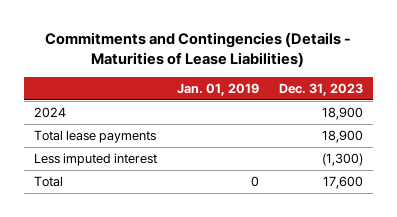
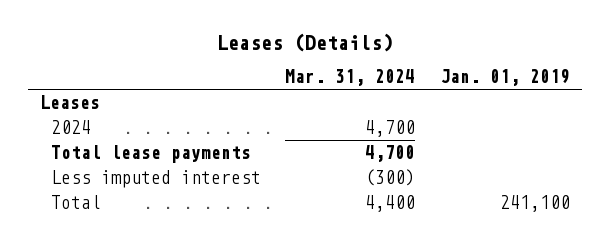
[45,32,352,68] Commitments and Contingencies (Details - Maturities of Lease Liabilities) -> [216,32,393,52] Leases (Details)
[278,83,363,97] Dec. 31, 2023 -> none
none -> [285,69,416,87] Mar. 31, 2024
none -> [39,95,100,110] Leases
[250,175,259,187] 0 -> [499,195,570,213] 241,100

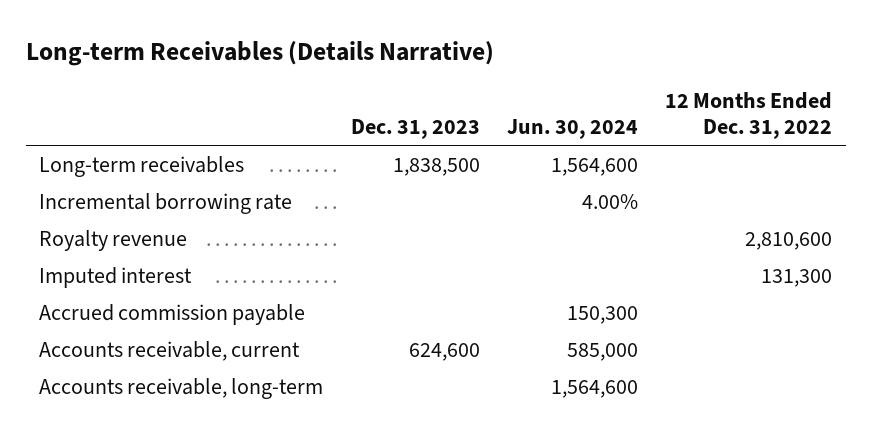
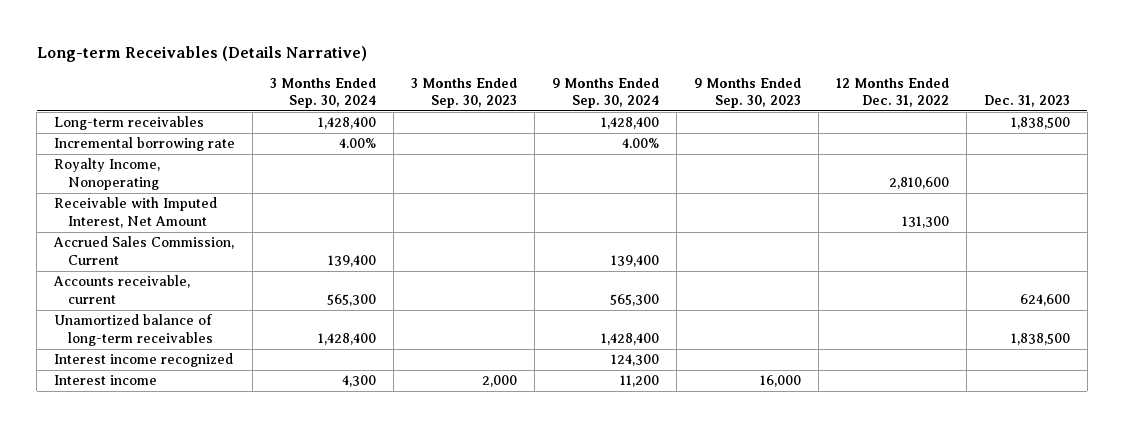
[506,119,638,140] Jun. 30, 2024 -> none
none -> [269,77,376,109] 3 Months Ended Sep. 30, 2024
none -> [410,77,517,109] 3 Months Ended Sep. 30, 2023
none -> [551,77,659,109] 9 Months Ended Sep. 30, 2024
none -> [693,77,801,109] 9 Months Ended Sep. 30, 2023
[39,230,188,252] Royalty revenue -> [53,158,160,191] Royalty Income, Nonoperating
[39,267,193,289] Imputed interest -> [53,197,217,229] Receivable with Imputed Interest, Net Amount
[39,304,306,326] Accrued commission payable -> [52,236,234,266] Accrued Sales Commission, Current
[39,378,324,400] Accounts receivable, long-term -> none
none -> [53,314,214,347] Unamortized balance of long-term receivables
none -> [53,353,233,368] Interest income recognized
none -> [53,375,157,386] Interest income

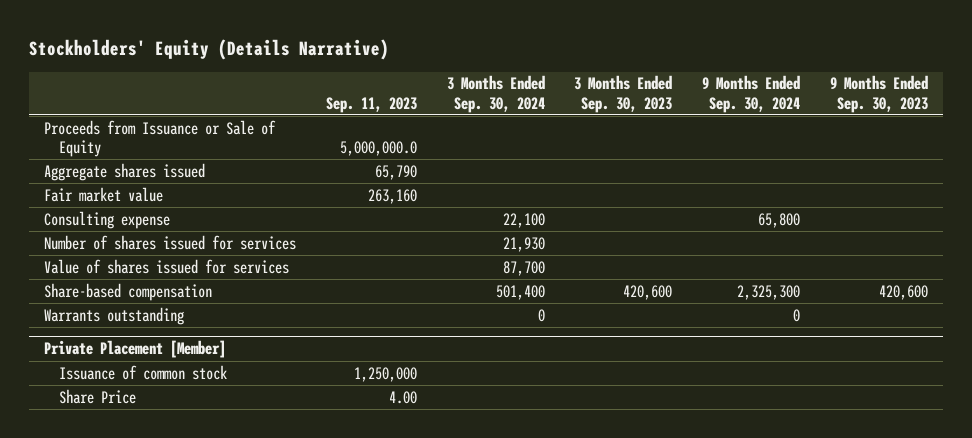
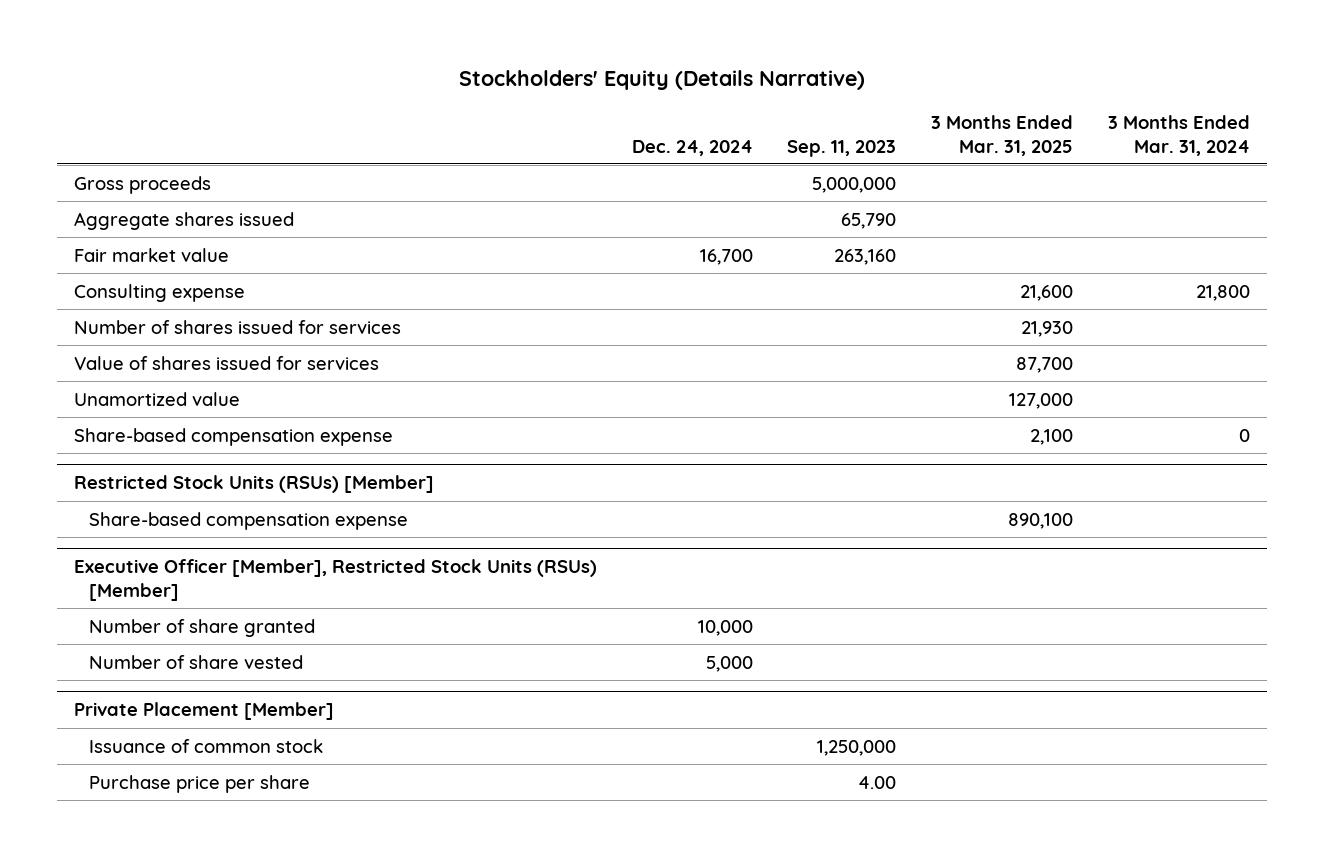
[446,75,545,113] 3 Months Ended Sep. 30, 2024 -> none
[574,75,673,113] 3 Months Ended Sep. 30, 2023 -> none
[702,75,801,113] 9 Months Ended Sep. 30, 2024 -> none
[829,75,928,113] 9 Months Ended Sep. 30, 2023 -> none
none -> [631,139,753,156] Dec. 24, 2024
none -> [930,114,1073,156] 3 Months Ended Mar. 31, 2025
none -> [1107,114,1250,156] 3 Months Ended Mar. 31, 2024
[44,119,277,158] Proceeds from Issuance or Sale of Equity -> none
none -> [74,175,212,194] Gross proceeds
[44,306,185,325] Warrants outstanding -> none
none -> [74,391,241,406] Unamortized value
[44,282,213,301] Share-based compensation -> [74,427,394,446] Share-based compensation expense
none -> [74,475,435,494] Restricted Stock Units (RSUs) [Member]
none -> [89,511,409,530] Share-based compensation expense
none -> [74,559,598,601] Executive Officer [Member], Restricted Stock Units (RSUs) [Member]
none -> [89,618,316,637] Number of share granted
none -> [89,654,304,669] Number of share vested
[59,388,137,404] Share Price -> [89,774,311,793] Purchase price per share

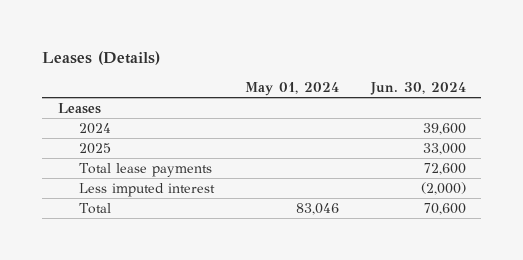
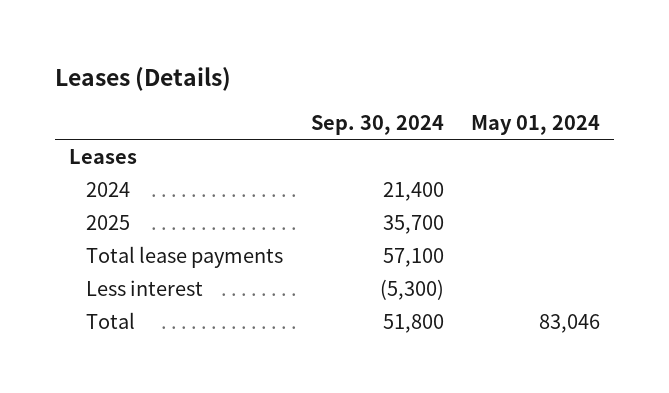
[369,82,466,96] Jun. 30, 2024 -> none
none -> [310,115,444,136] Sep. 30, 2024
[78,182,215,197] Less imputed interest -> [86,279,204,296] Less interest

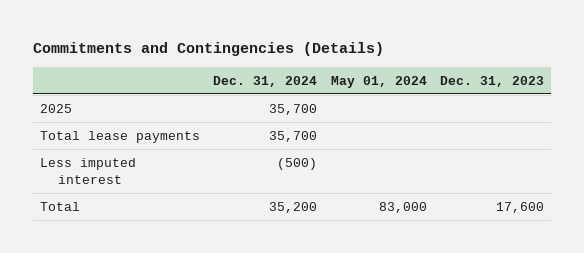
[54,67,231,92] Leases (Details) -> [33,42,385,57] Commitments and Contingencies (Details)
[310,115,444,136] Sep. 30, 2024 -> none
none -> [213,75,318,87] Dec. 31, 2024
none -> [440,75,545,87] Dec. 31, 2023
[68,148,137,164] Leases -> none
[86,181,131,197] 2024 -> none
[86,279,204,296] Less interest -> [39,157,136,184] Less imputed interest
[538,313,600,333] 83,046 -> [378,201,427,213] 83,000

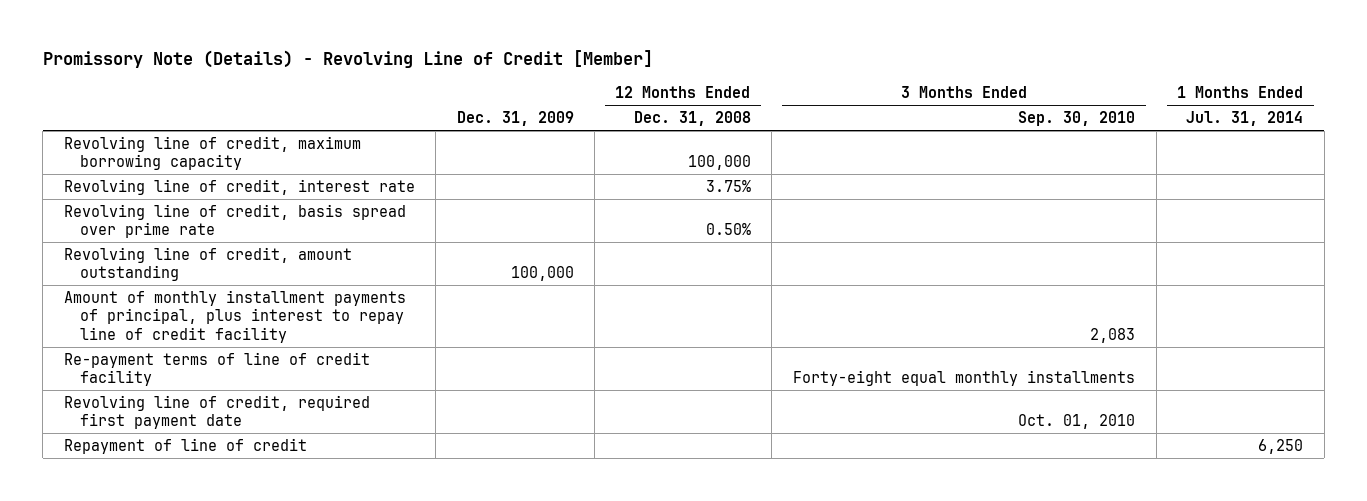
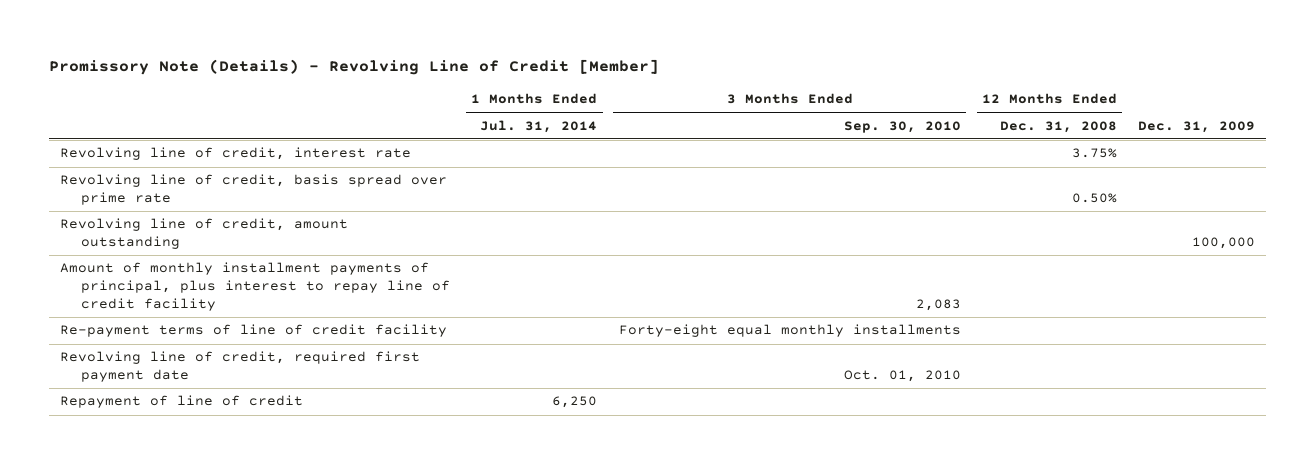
[63,135,361,171] Revolving line of credit, maximum borrowing capacity -> none

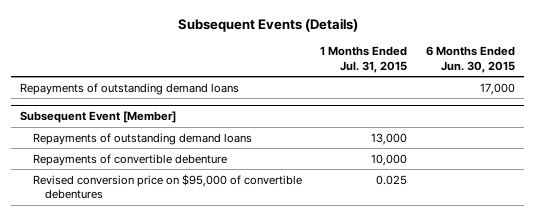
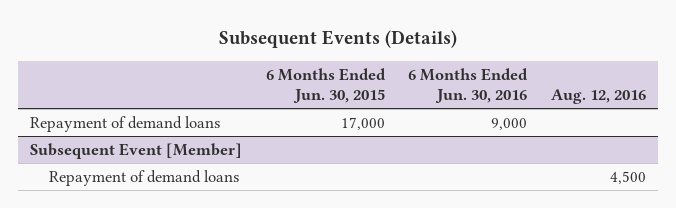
[320,46,408,73] 1 Months Ended Jul. 31, 2015 -> none
none -> [408,67,529,104] 6 Months Ended Jun. 30, 2016
none -> [550,89,646,105] Aug. 12, 2016
[20,82,240,95] Repayments of outstanding demand loans -> [29,116,220,133] Repayment of demand loans
[32,153,227,166] Repayments of convertible debenture -> none
[32,173,302,200] Revised conversion price on $95,000 of convertible debentures -> none
[32,132,252,145] Repayments of outstanding demand loans -> [48,170,239,187] Repayment of demand loans

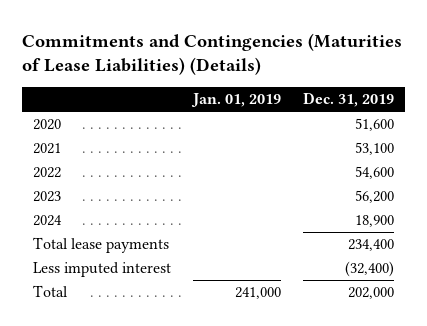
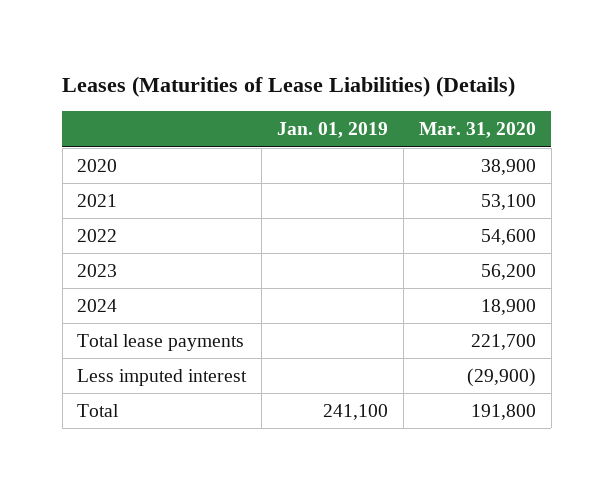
[22,32,403,76] Commitments and Contingencies (Maturities of Lease Liabilities) (Details) -> [62,75,516,97] Leases (Maturities of Lease Liabilities) (Details)
[303,92,395,108] Dec. 31, 2019 -> none
none -> [418,122,536,139] Mar. 31, 2020
[235,287,282,300] 241,000 -> [323,403,389,420] 241,100

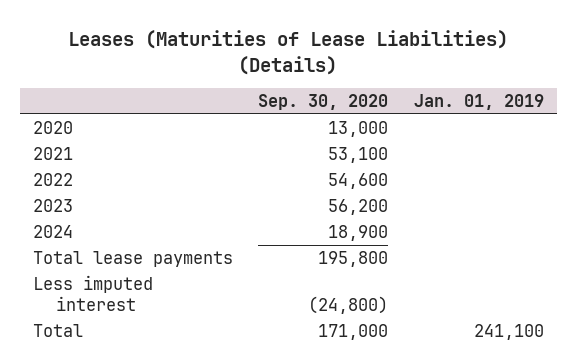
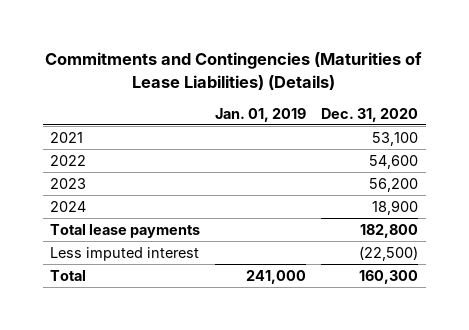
[68,29,509,75] Leases (Maturities of Lease Liabilities) (Details) -> [45,52,423,90] Commitments and Contingencies (Maturities of Lease Liabilities) (Details)
[258,94,389,111] Sep. 30, 2020 -> none
none -> [321,107,419,122] Dec. 31, 2020
[32,120,73,134] 2020 -> none
[474,323,545,340] 241,100 -> [246,269,307,284] 241,000

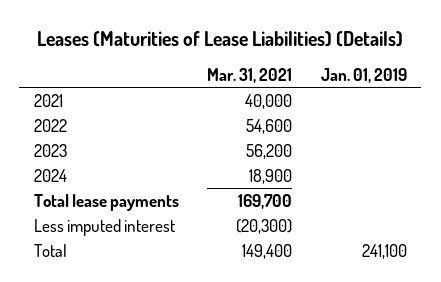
[45,52,423,90] Commitments and Contingencies (Maturities of Lease Liabilities) (Details) -> [37,30,404,47] Leases (Maturities of Lease Liabilities) (Details)
[321,107,419,122] Dec. 31, 2020 -> none
none -> [207,68,293,84] Mar. 31, 2021
[246,269,307,284] 241,000 -> [361,243,407,259] 241,100

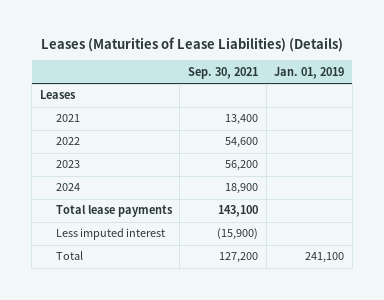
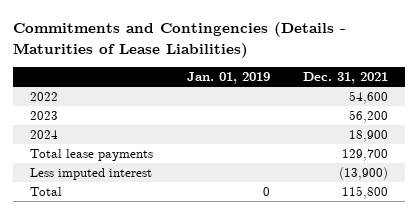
[40,37,343,53] Leases (Maturities of Lease Liabilities) (Details) -> [12,22,346,58] Commitments and Contingencies (Details - Maturities of Lease Liabilities)
[187,66,258,79] Sep. 30, 2021 -> none
none -> [303,72,389,85] Dec. 31, 2021
[39,90,76,100] Leases -> none
[55,114,80,123] 2021 -> none
[305,252,345,264] 241,100 -> [262,187,270,197] 0

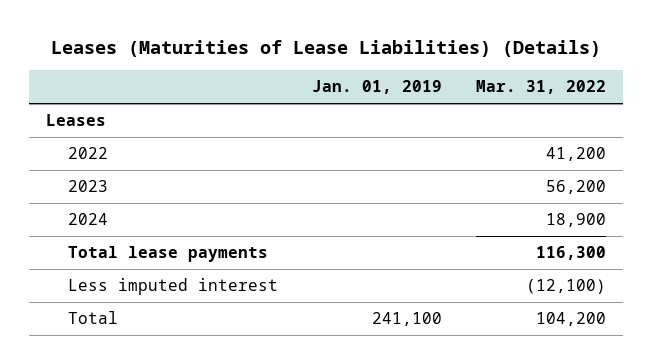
[12,22,346,58] Commitments and Contingencies (Details - Maturities of Lease Liabilities) -> [51,40,602,58] Leases (Maturities of Lease Liabilities) (Details)
[303,72,389,85] Dec. 31, 2021 -> none
none -> [476,80,607,95] Mar. 31, 2022
none -> [46,114,107,127] Leases
[262,187,270,197] 0 -> [372,312,443,327] 241,100

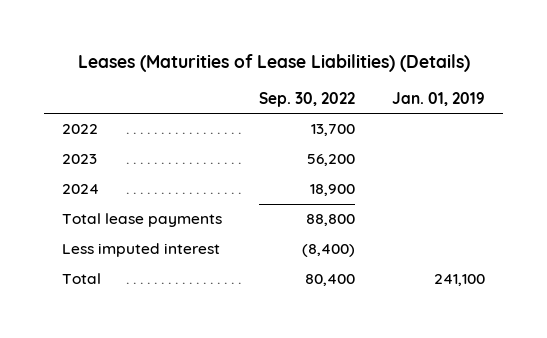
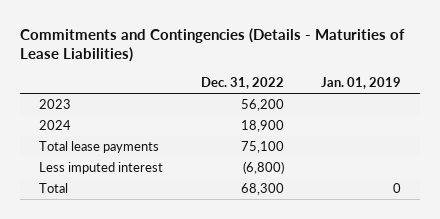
[77,53,470,72] Leases (Maturities of Lease Liabilities) (Details) -> [19,27,405,63] Commitments and Contingencies (Details - Maturities of Lease Liabilities)
[259,91,356,107] Sep. 30, 2022 -> none
none -> [200,77,284,90] Dec. 31, 2022
[62,124,99,135] 2022 -> none
[433,274,485,287] 241,100 -> [393,183,402,194] 0

